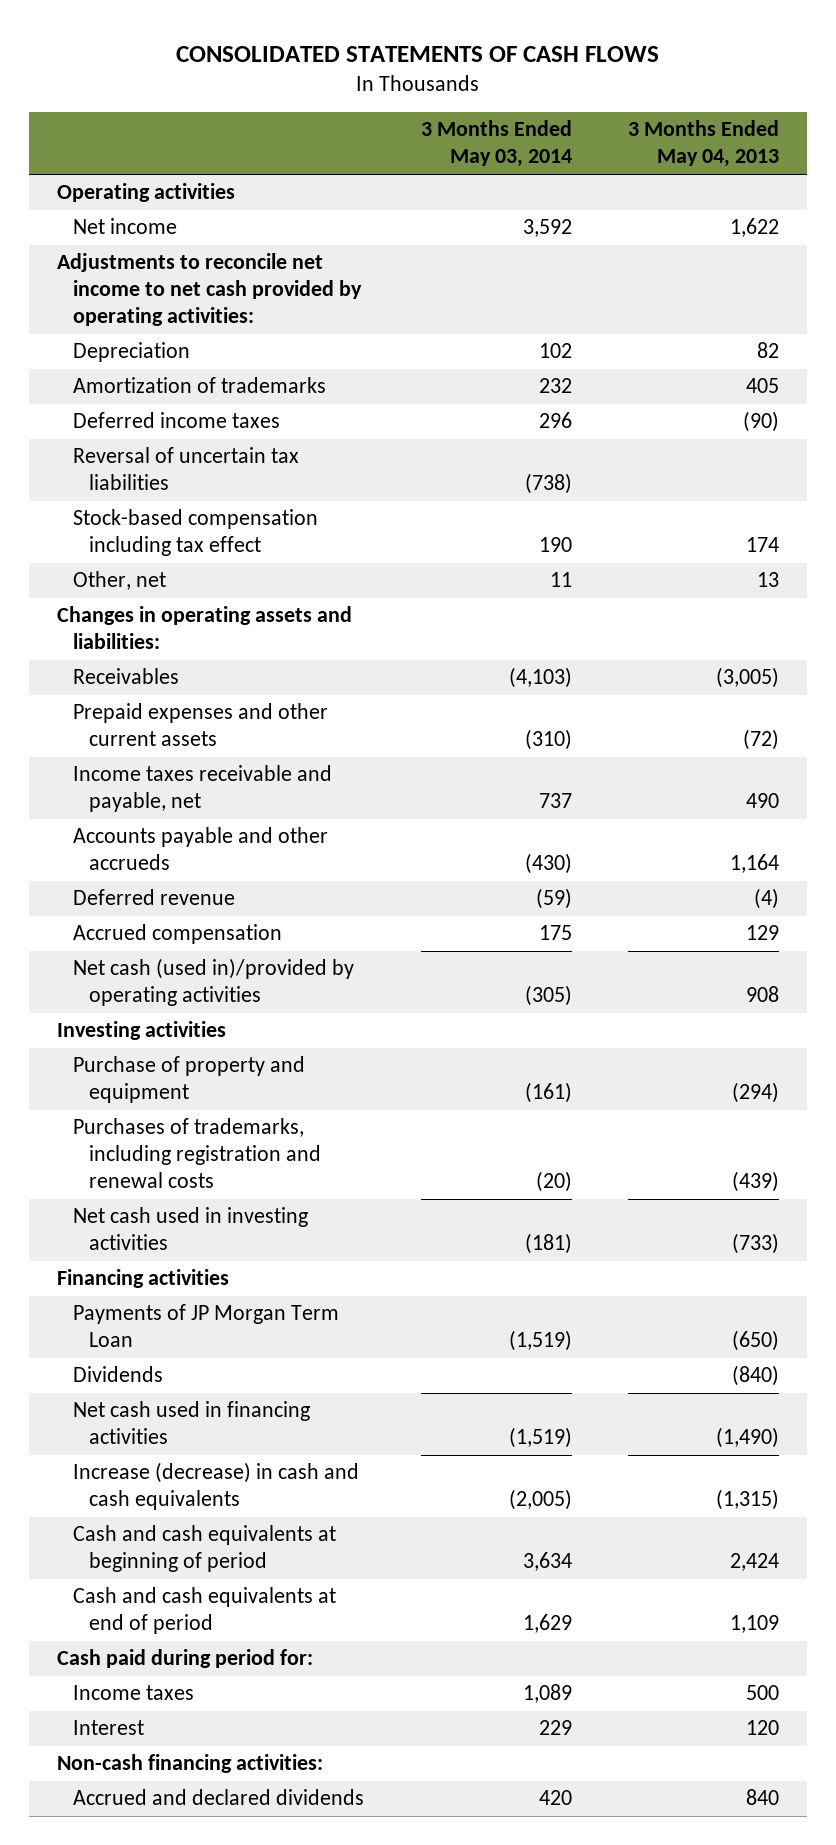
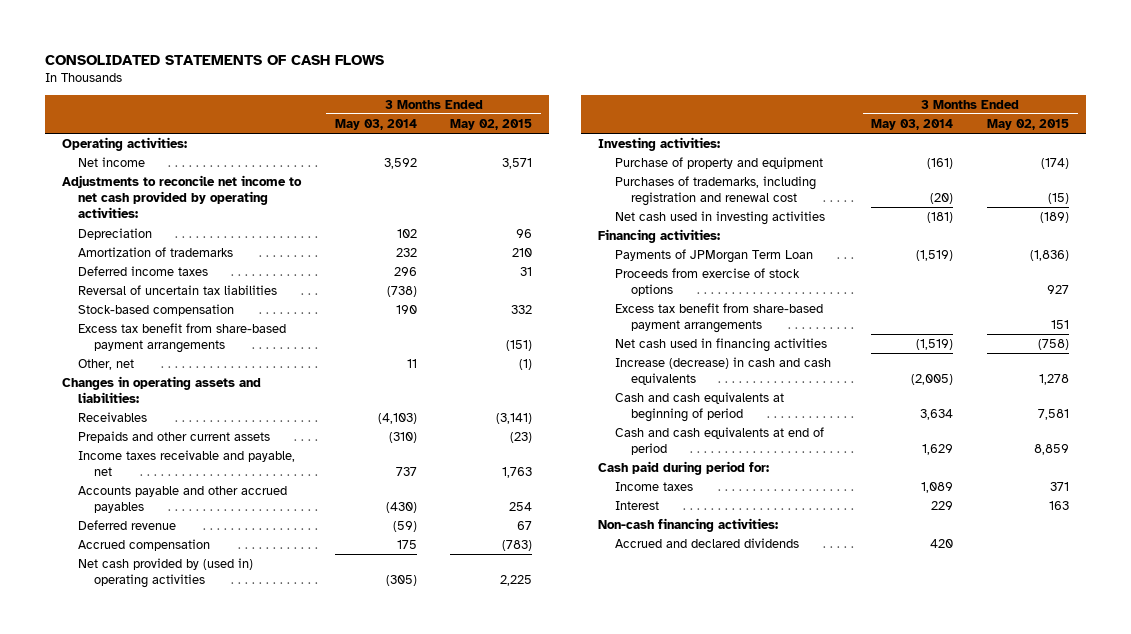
[627,120,779,168] 3 Months Ended May 04, 2013 -> none
none -> [450,118,533,130] May 02, 2015
[57,183,236,203] Operating activities -> [61,137,187,152] Operating activities:
[73,509,319,557] Stock-based compensation including tax effect -> [77,304,234,317] Stock-based compensation
none -> [77,323,286,354] Excess tax benefit from share-based payment arrangements
[73,703,329,747] Prepaid expenses and other current assets -> [77,431,270,444] Prepaids and other current assets
[73,827,329,871] Accounts payable and other accrueds -> [77,486,287,514] Accounts payable and other accrued payables
[73,958,355,1007] Net cash (used in)/provided by operating activities -> [77,558,253,589] Net cash provided by (used in) operating activities
[57,1021,227,1041] Investing activities -> [598,137,721,152] Investing activities:
[73,1118,322,1189] Purchases of trademarks, including registration and renewal costs -> [614,176,816,207] Purchases of trademarks, including registration and renewal cost
[73,1366,164,1383] Dividends -> none
[57,1269,230,1289] Financing activities -> [598,229,721,244] Financing activities:
[73,1304,340,1348] Payments of JP Morgan Term Loan -> [614,249,813,264] Payments of JPMorgan Term Loan
none -> [614,268,800,297] Proceeds from exercise of stock options
none -> [614,303,823,334] Excess tax benefit from share-based payment arrangements

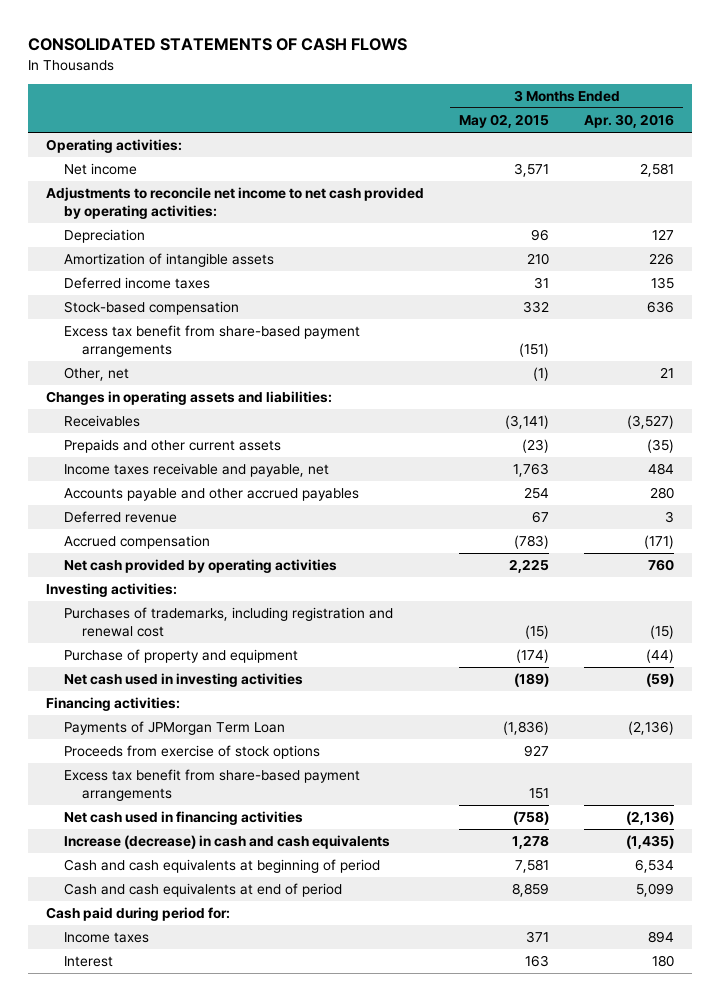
[334,118,417,130] May 03, 2014 -> none
none -> [584,114,675,129] Apr. 30, 2016
[77,247,233,258] Amortization of trademarks -> [63,253,274,268] Amortization of intangible assets
[77,285,277,296] Reversal of uncertain tax liabilities -> none
[77,558,253,589] Net cash provided by (used in) operating activities -> [63,559,337,574] Net cash provided by operating activities
[614,157,823,170] Purchase of property and equipment -> [63,649,298,664] Purchase of property and equipment
[598,518,779,533] Non-cash financing activities: -> none
[614,538,799,549] Accrued and declared dividends -> none

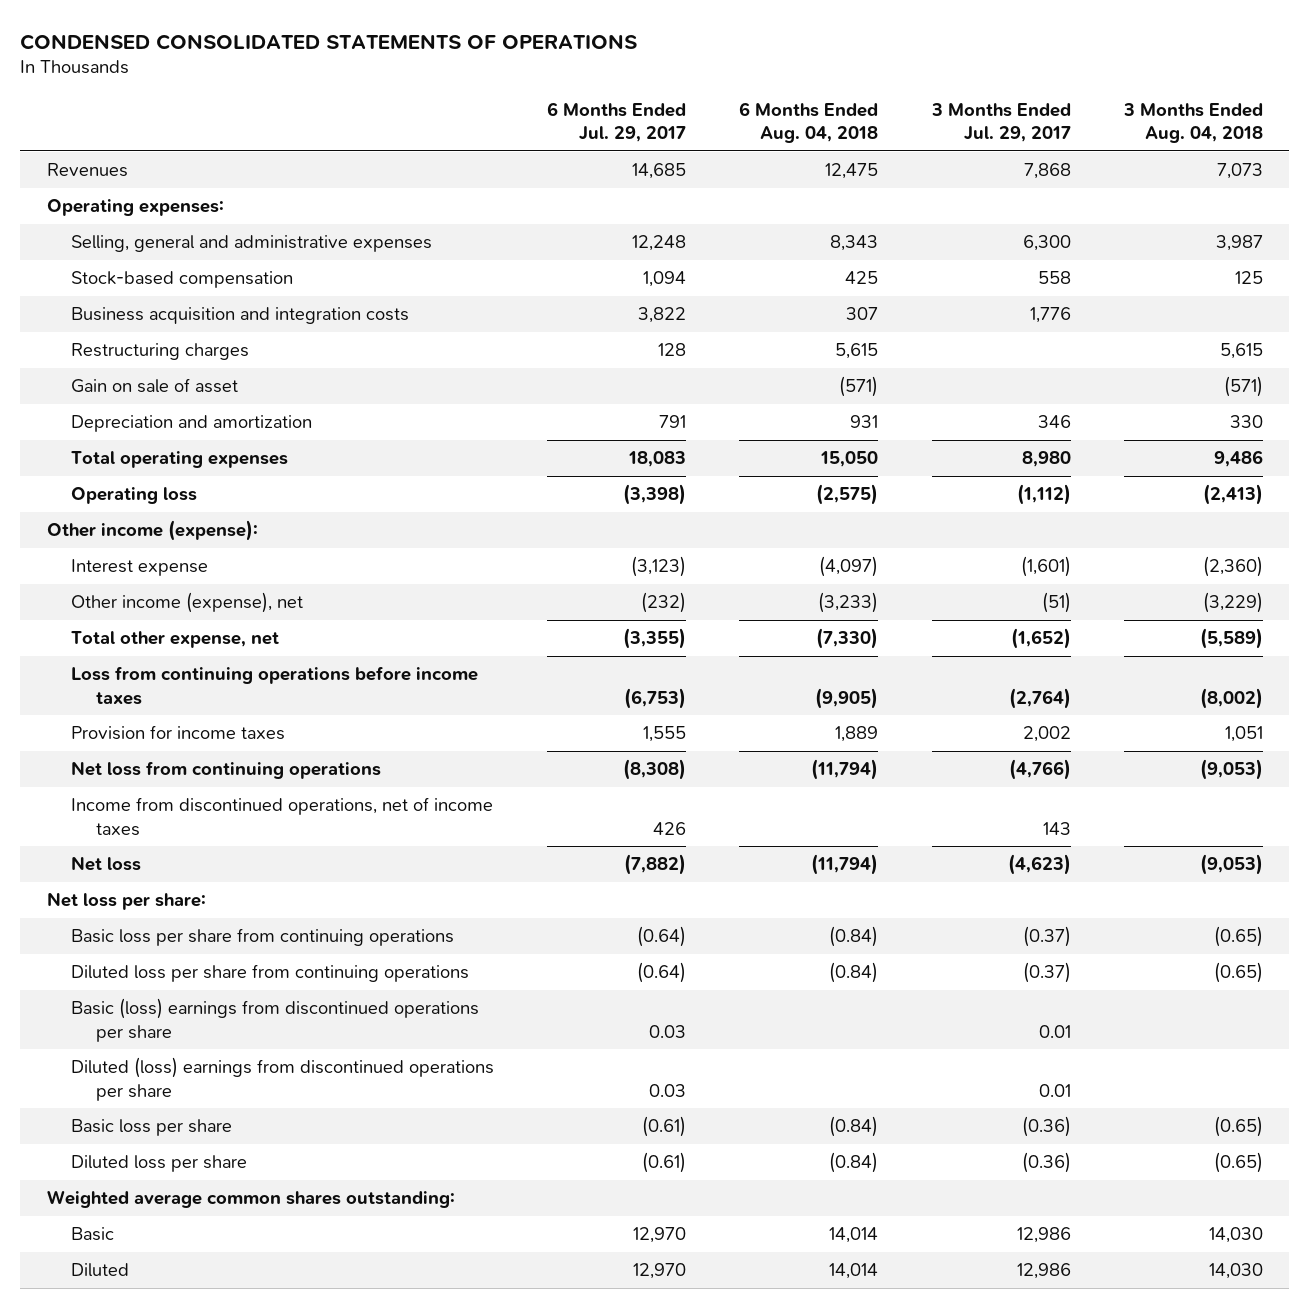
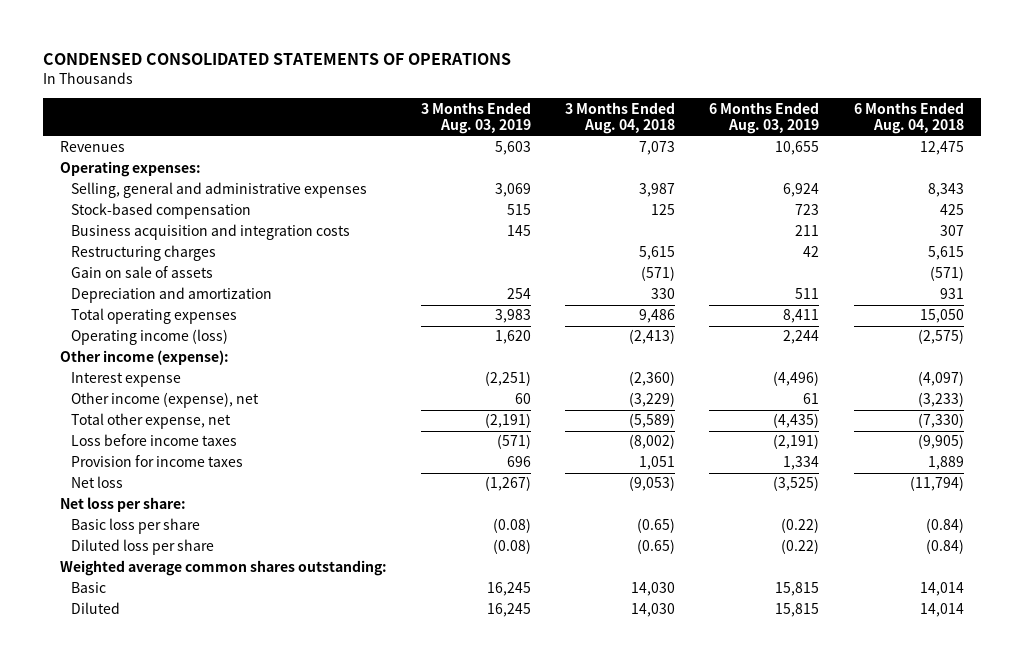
[547,101,687,143] 6 Months Ended Jul. 29, 2017 -> none
[930,102,1071,143] 3 Months Ended Jul. 29, 2017 -> none
none -> [421,101,532,135] 3 Months Ended Aug. 03, 2019
none -> [709,101,820,135] 6 Months Ended Aug. 03, 2019
[71,378,239,394] Gain on sale of asset -> [70,266,213,279] Gain on sale of assets
[71,487,198,505] Operating loss -> [70,329,228,346] Operating income (loss)
[71,666,479,705] Loss from continuing operations before income taxes -> [70,434,237,447] Loss before income taxes
[71,761,382,780] Net loss from continuing operations -> none
[71,797,494,836] Income from discontinued operations, net of income taxes -> none
[71,928,455,947] Basic loss per share from continuing operations -> none
[71,964,470,983] Diluted loss per share from continuing operations -> none
[71,998,480,1042] Basic (loss) earnings from discontinued operations per share -> none
[71,1057,495,1101] Diluted (loss) earnings from discontinued operations per share -> none

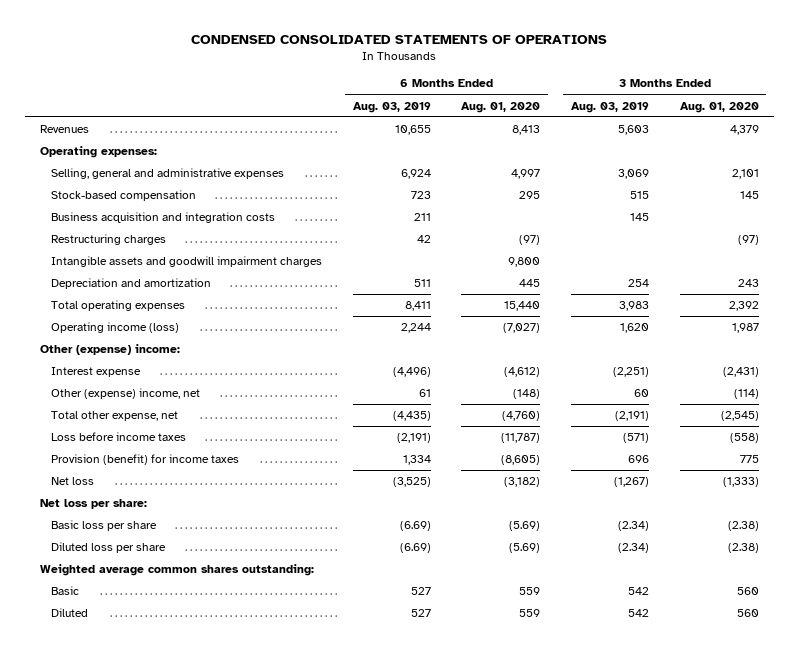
[565,101,676,135] 3 Months Ended Aug. 04, 2018 -> none
[853,101,964,135] 6 Months Ended Aug. 04, 2018 -> none
none -> [461,101,541,113] Aug. 01, 2020
none -> [679,101,759,113] Aug. 01, 2020
[70,266,213,279] Gain on sale of assets -> none
none -> [51,256,323,268] Intangible assets and goodwill impairment charges
[60,350,230,366] Other income (expense): -> [40,344,181,356] Other (expense) income:
[70,392,259,409] Other income (expense), net -> [51,388,201,400] Other (expense) income, net
[70,455,243,468] Provision for income taxes -> [51,454,240,466] Provision (benefit) for income taxes
[493,518,532,534] (0.08) -> [617,521,649,532] (2.34)
[781,518,820,534] (0.22) -> [399,521,431,532] (6.69)
[493,539,532,555] (0.08) -> [617,543,649,554] (2.34)
[781,539,820,555] (0.22) -> [399,543,431,554] (6.69)
[487,582,532,597] 16,245 -> [627,587,649,596] 542
[775,582,820,597] 15,815 -> [410,587,431,596] 527
[487,603,532,618] 16,245 -> [627,609,649,618] 542
[775,603,820,618] 15,815 -> [410,609,431,618] 527

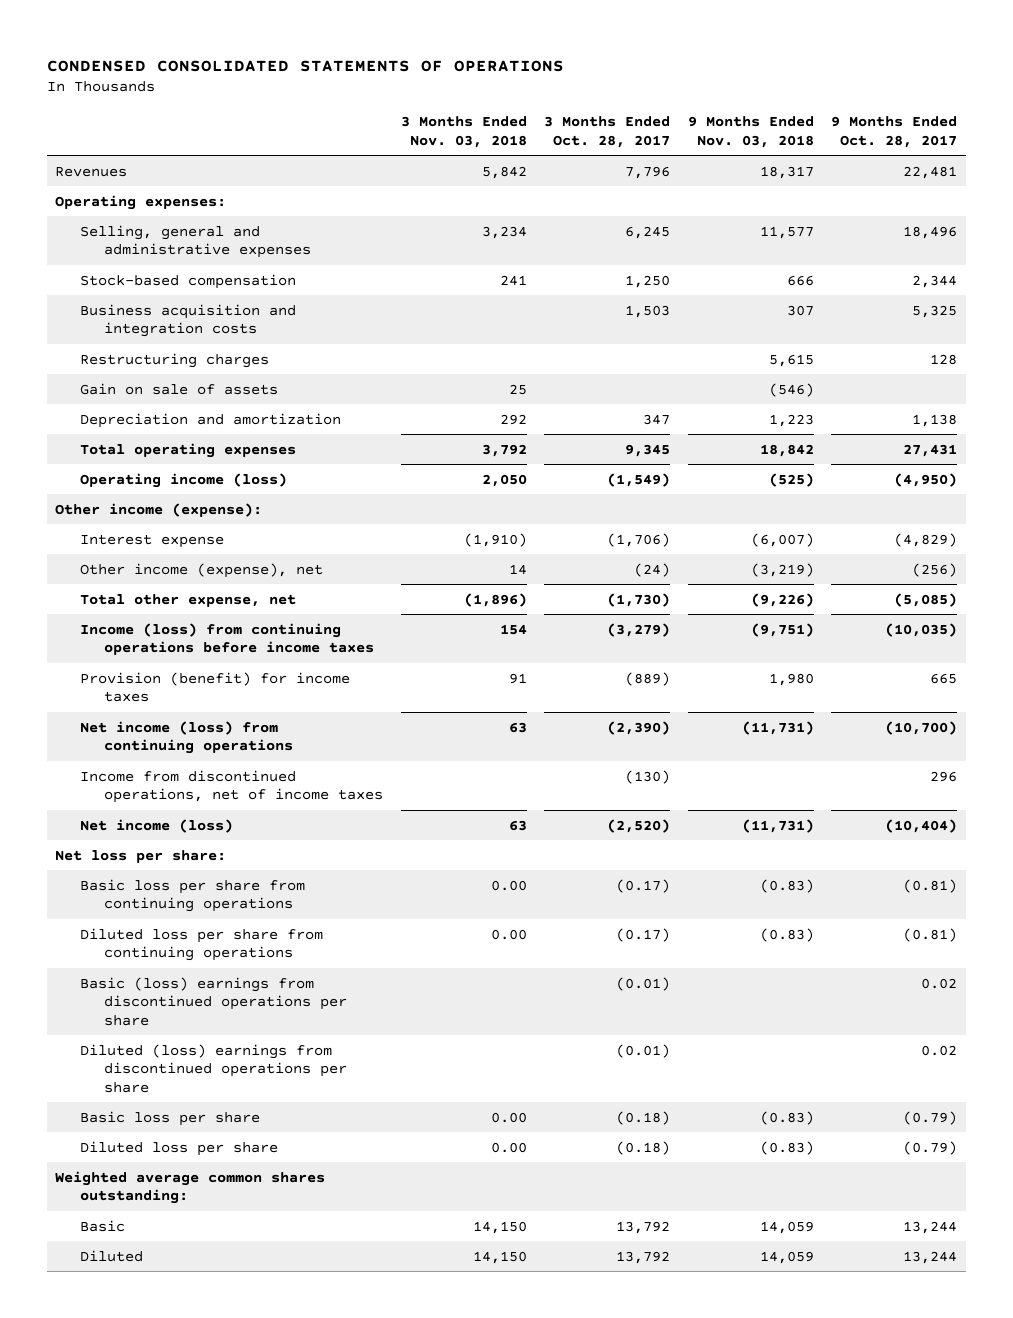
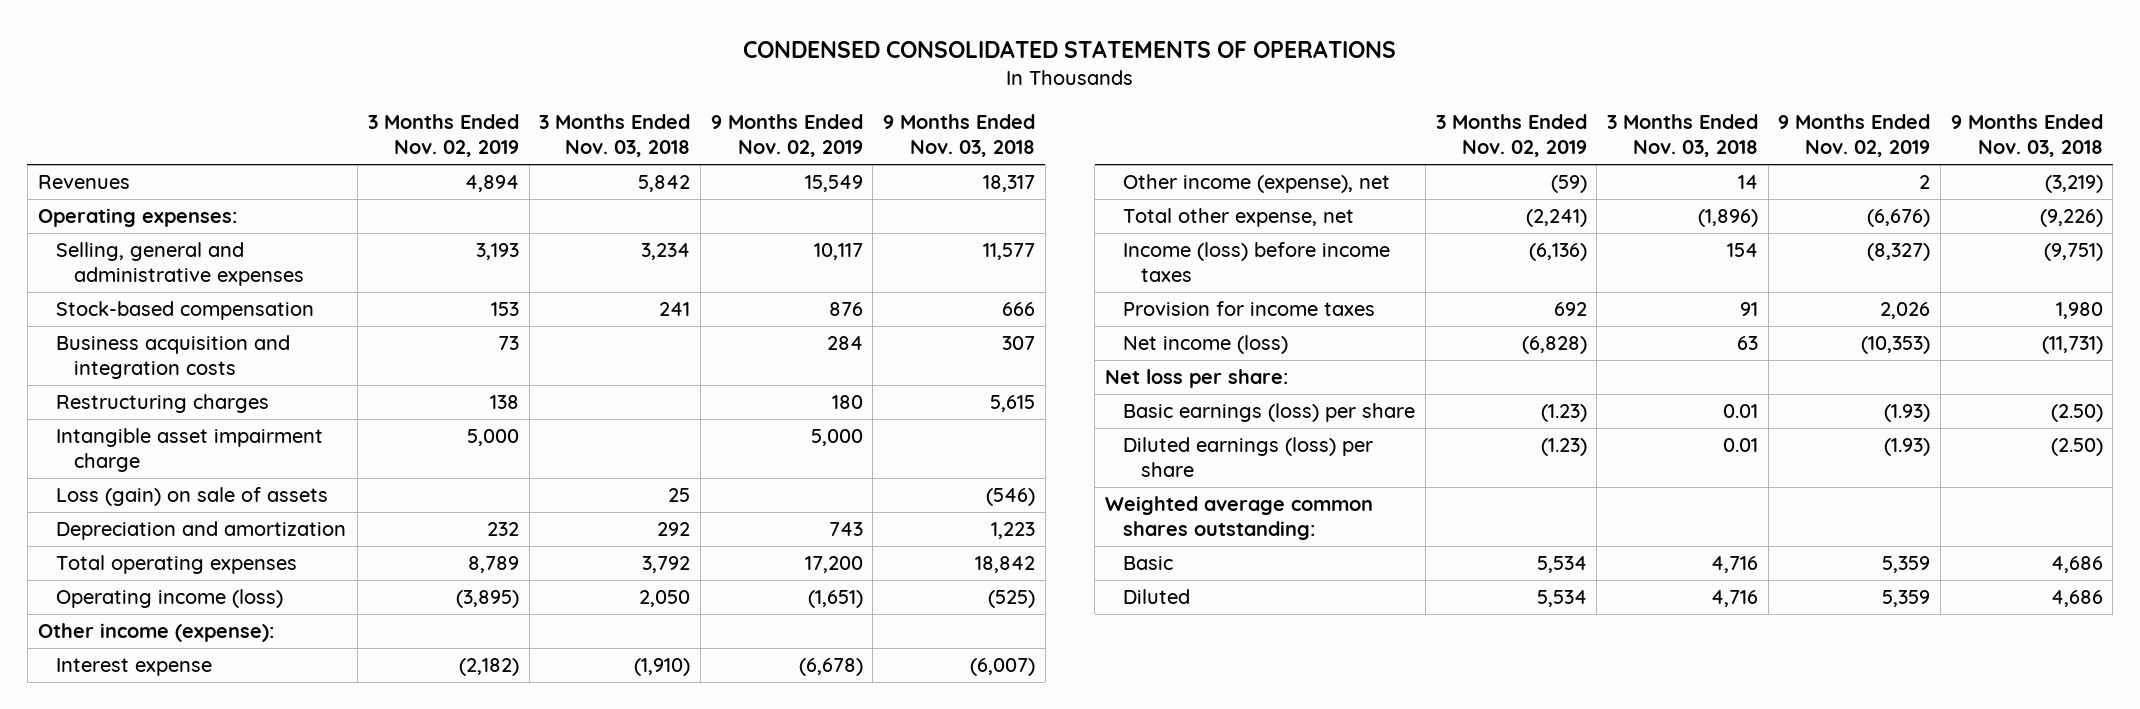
[544,116,671,148] 3 Months Ended Oct. 28, 2017 -> none
[831,116,958,148] 9 Months Ended Oct. 28, 2017 -> none
none -> [368,114,520,158] 3 Months Ended Nov. 02, 2019
none -> [710,114,863,158] 9 Months Ended Nov. 02, 2019
none -> [55,428,323,473] Intangible asset impairment charge
[79,382,278,395] Gain on sale of assets -> [55,487,328,507] Loss (gain) on sale of assets
[79,720,294,755] Net income (loss) from continuing operations -> none
[79,769,384,804] Income from discontinued operations, net of income taxes -> none
[79,622,375,656] Income (loss) from continuing operations before income taxes -> [1123,242,1391,283] Income (loss) before income taxes
[79,671,350,703] Provision (benefit) for income taxes -> [1123,301,1376,317] Provision for income taxes
[79,976,348,1026] Basic (loss) earnings from discontinued operations per share -> none
[79,1043,348,1093] Diluted (loss) earnings from discontinued operations per share -> none
[79,1110,260,1126] Basic loss per share -> none
[79,1140,278,1156] Diluted loss per share -> none
[79,878,305,913] Basic loss per share from continuing operations -> [1123,403,1416,423] Basic earnings (loss) per share
[490,879,527,891] 0.00 -> [1722,404,1758,419] 0.01
[759,878,814,893] (0.83) -> [2050,404,2103,423] (2.50)
[79,927,323,962] Diluted loss per share from continuing operations -> [1123,437,1374,478] Diluted earnings (loss) per share
[490,928,527,940] 0.00 -> [1722,438,1758,453] 0.01
[759,927,814,942] (0.83) -> [2050,438,2103,457] (2.50)
[472,1220,527,1234] 14,150 -> [1710,556,1758,574] 4,716
[759,1220,814,1234] 14,059 -> [2050,556,2103,574] 4,686
[472,1250,527,1264] 14,150 -> [1710,590,1758,608] 4,716
[759,1250,814,1264] 14,059 -> [2050,590,2103,608] 4,686

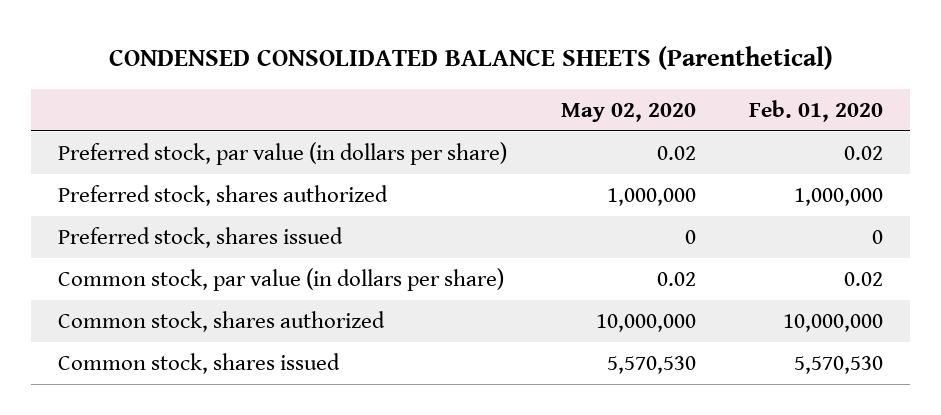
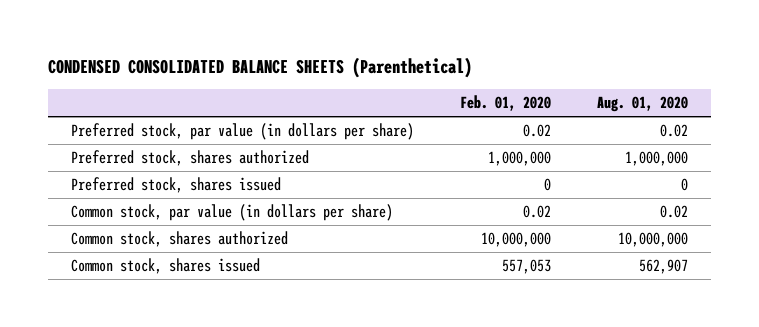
[560,102,696,122] May 02, 2020 -> none
none -> [597,96,689,113] Aug. 01, 2020
[794,356,884,375] 5,570,530 -> [501,259,551,275] 557,053

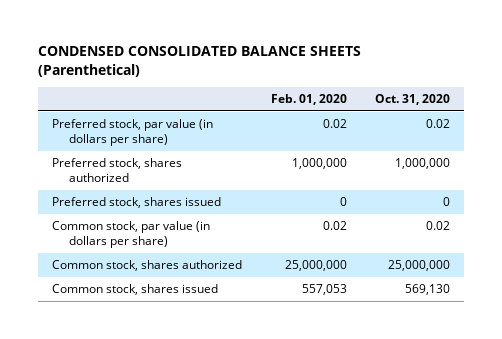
[597,96,689,113] Aug. 01, 2020 -> none
none -> [375,94,451,106] Oct. 31, 2020
[480,232,551,248] 10,000,000 -> [284,260,347,272] 25,000,000

